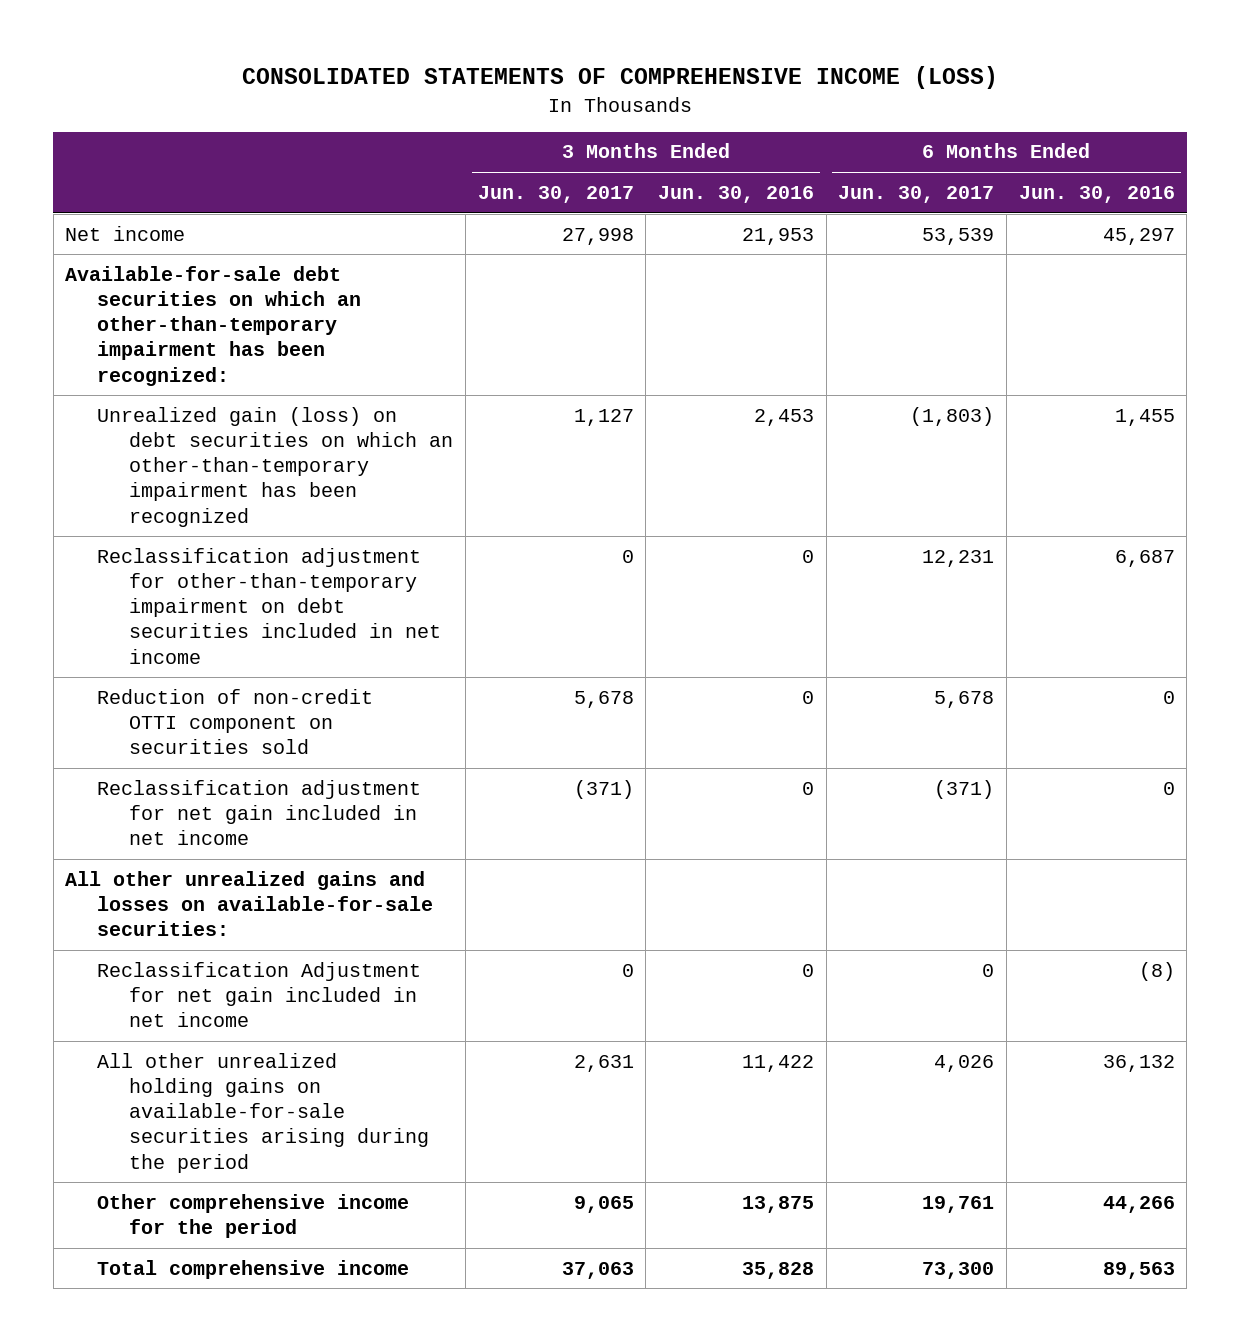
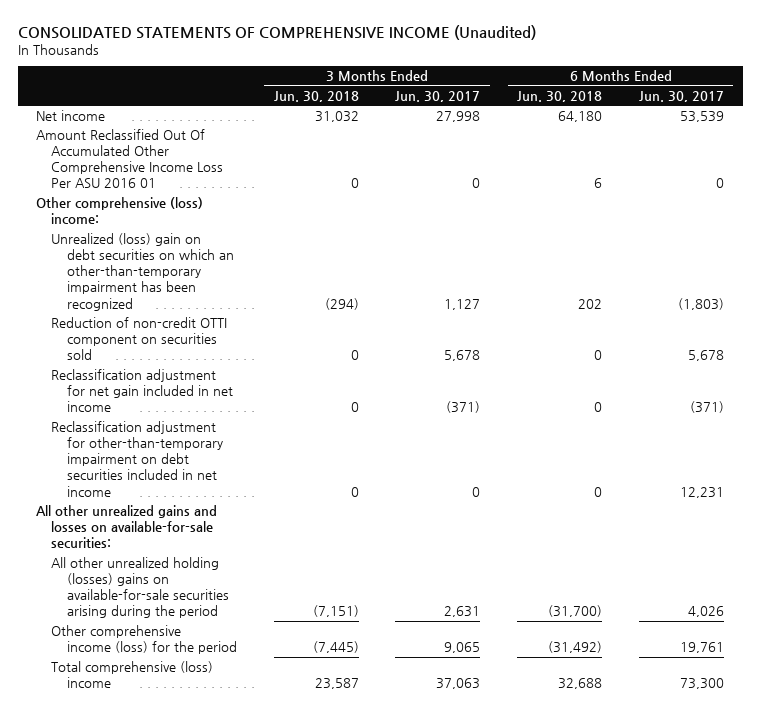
[241,66,998,90] CONSOLIDATED STATEMENTS OF COMPREHENSIVE INCOME (LOSS) -> [17,25,536,41] CONSOLIDATED STATEMENTS OF COMPREHENSIVE INCOME (Unaudited)
[657,185,814,203] Jun. 30, 2016 -> none
[1018,185,1175,203] Jun. 30, 2016 -> none
none -> [273,90,359,102] Jun. 30, 2018
none -> [517,90,603,102] Jun. 30, 2018
none -> [36,129,224,189] Amount Reclassified Out Of Accumulated Other Comprehensive Income Loss Per ASU 2016 01
[65,265,362,386] Available-for-sale debt securities on which an other-than-temporary impairment has been recognized: -> [36,197,204,225] Other comprehensive (loss) income:
[97,406,454,527] Unrealized gain (loss) on debt securities on which an other-than-temporary impairment has been recognized -> [51,233,234,311] Unrealized (loss) gain on debt securities on which an other-than-temporary impairment has been recognized
[97,547,442,664] Reclassification adjustment for other-than-temporary impairment on debt securities included in net income -> [51,421,223,497] Reclassification adjustment for other-than-temporary impairment on debt securities included in net income
[97,961,422,1028] Reclassification Adjustment for net gain included in net income -> none
[97,1052,430,1173] All other unrealized holding gains on available-for-sale securities arising during the period -> [51,557,229,619] All other unrealized holding (losses) gains on available-for-sale securities arising during the period
[97,1193,410,1239] Other comprehensive income for the period -> [51,625,237,655] Other comprehensive income (loss) for the period
[97,1259,410,1279] Total comprehensive income -> [51,661,214,689] Total comprehensive (loss) income

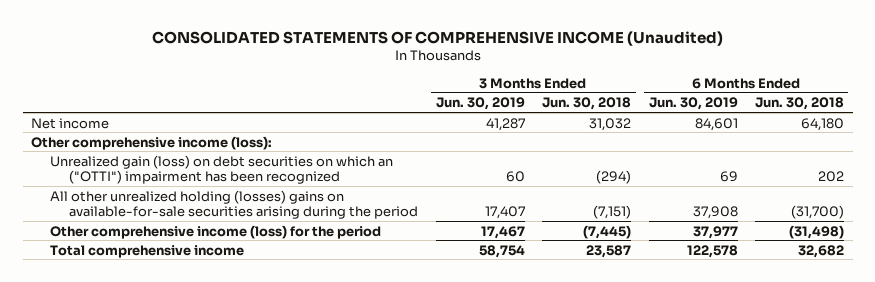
[395,90,481,102] Jun. 30, 2017 -> none
[639,90,725,102] Jun. 30, 2017 -> none
none -> [435,97,525,111] Jun. 30, 2019
none -> [648,97,738,111] Jun. 30, 2019
[36,129,224,189] Amount Reclassified Out Of Accumulated Other Comprehensive Income Loss Per ASU 2016 01 -> none
[51,317,228,361] Reduction of non-credit OTTI component on securities sold -> none
[51,369,233,413] Reclassification adjustment for net gain included in net income -> none
[51,421,223,497] Reclassification adjustment for other-than-temporary impairment on debt securities included in net income -> none
[36,505,218,549] All other unrealized gains and losses on available-for-sale securities: -> none
[36,197,204,225] Other comprehensive (loss) income: -> [31,135,273,150] Other comprehensive income (loss):
[51,233,234,311] Unrealized (loss) gain on debt securities on which an other-than-temporary impairment has been recognized -> [50,154,394,184] Unrealized gain (loss) on debt securities on which an ("OTTI") impairment has been recognized
[548,641,603,654] (31,492) -> [789,224,845,239] (31,498)
[51,661,214,689] Total comprehensive (loss) income -> [50,244,245,258] Total comprehensive income
[558,678,603,690] 32,688 -> [798,244,845,258] 32,682

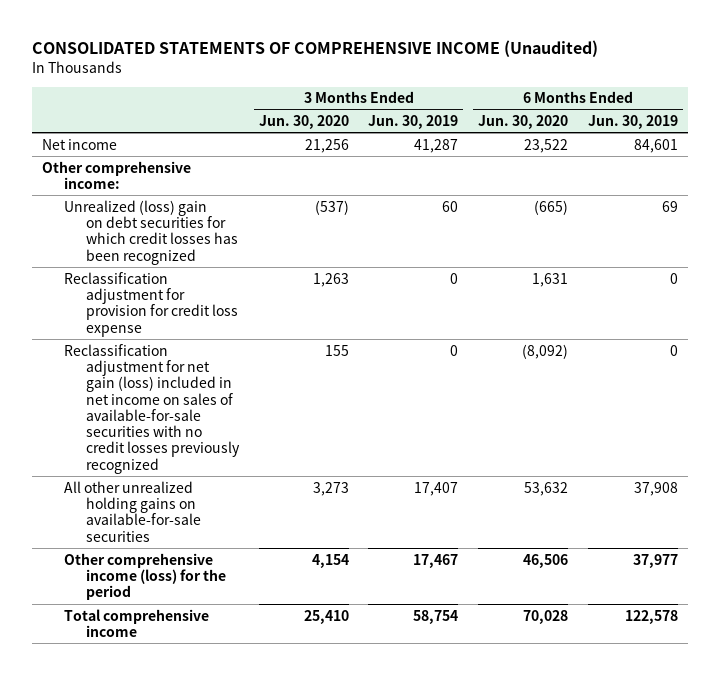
[542,97,632,111] Jun. 30, 2018 -> none
[755,97,845,111] Jun. 30, 2018 -> none
none -> [258,114,349,129] Jun. 30, 2020
none -> [478,114,569,129] Jun. 30, 2020
[31,135,273,150] Other comprehensive income (loss): -> [42,160,192,189] Other comprehensive income:
[50,154,394,184] Unrealized gain (loss) on debt securities on which an ("OTTI") impairment has been recognized -> [64,199,239,265] Unrealized (loss) gain on debt securities for which credit losses has been recognized
none -> [64,271,239,337] Reclassification adjustment for provision for credit loss expense
none -> [64,343,241,474] Reclassification adjustment for net gain (loss) included in net income on sales of available-for-sale securities with no credit losses previously recognized
[50,189,419,219] All other unrealized holding (losses) gains on available-for-sale securities arising during the period -> [64,480,202,542] All other unrealized holding gains on available-for-sale securities

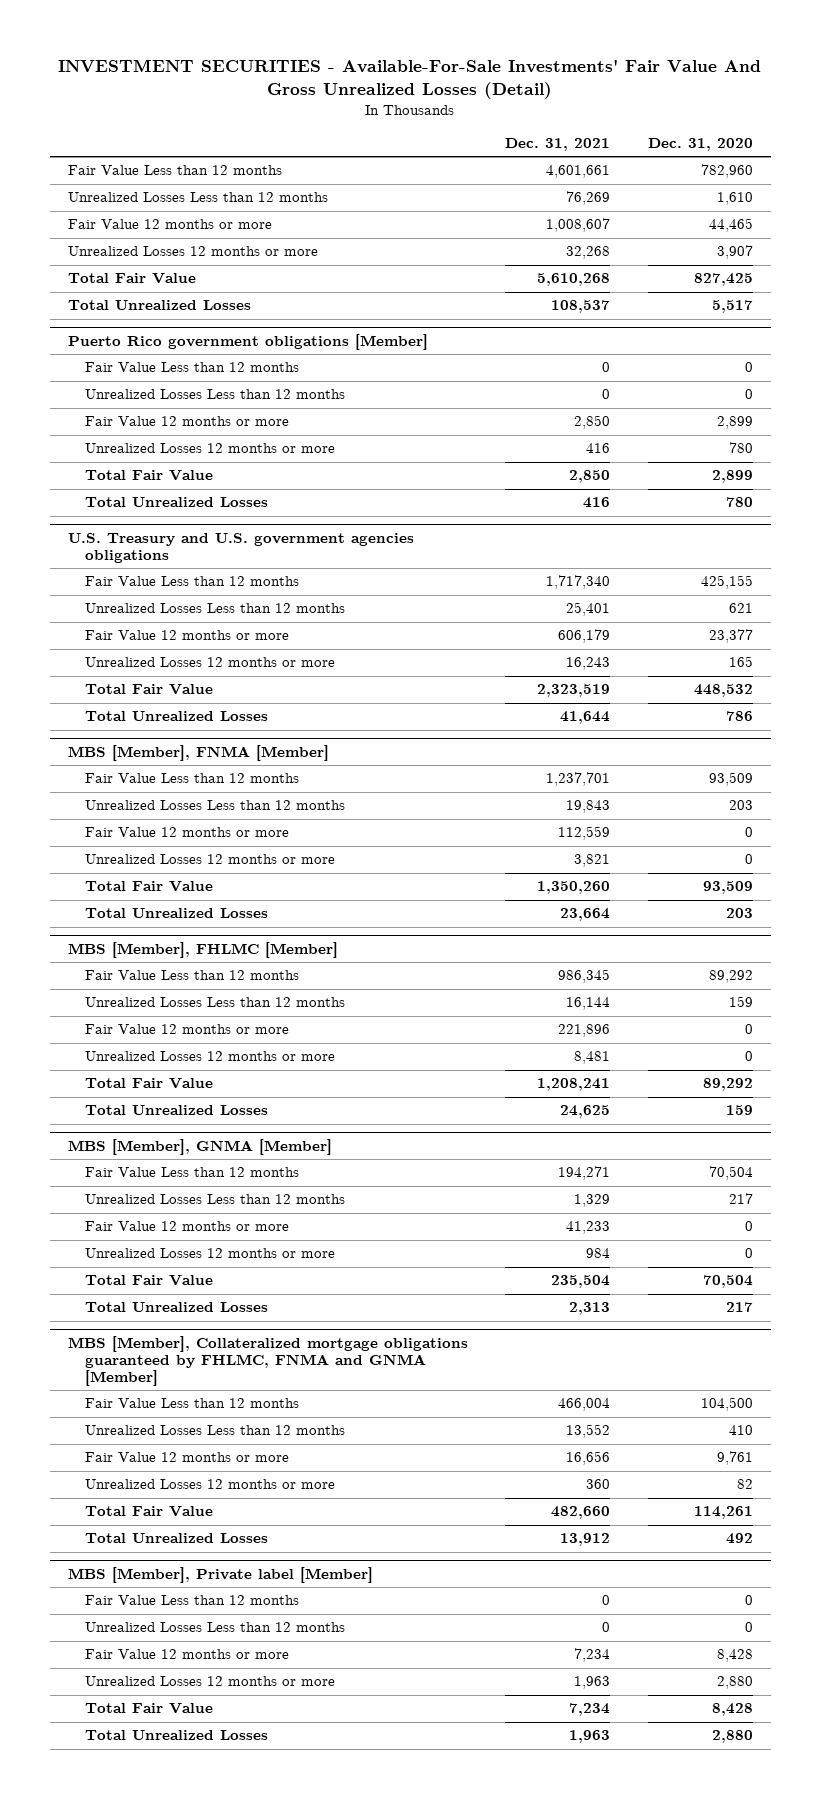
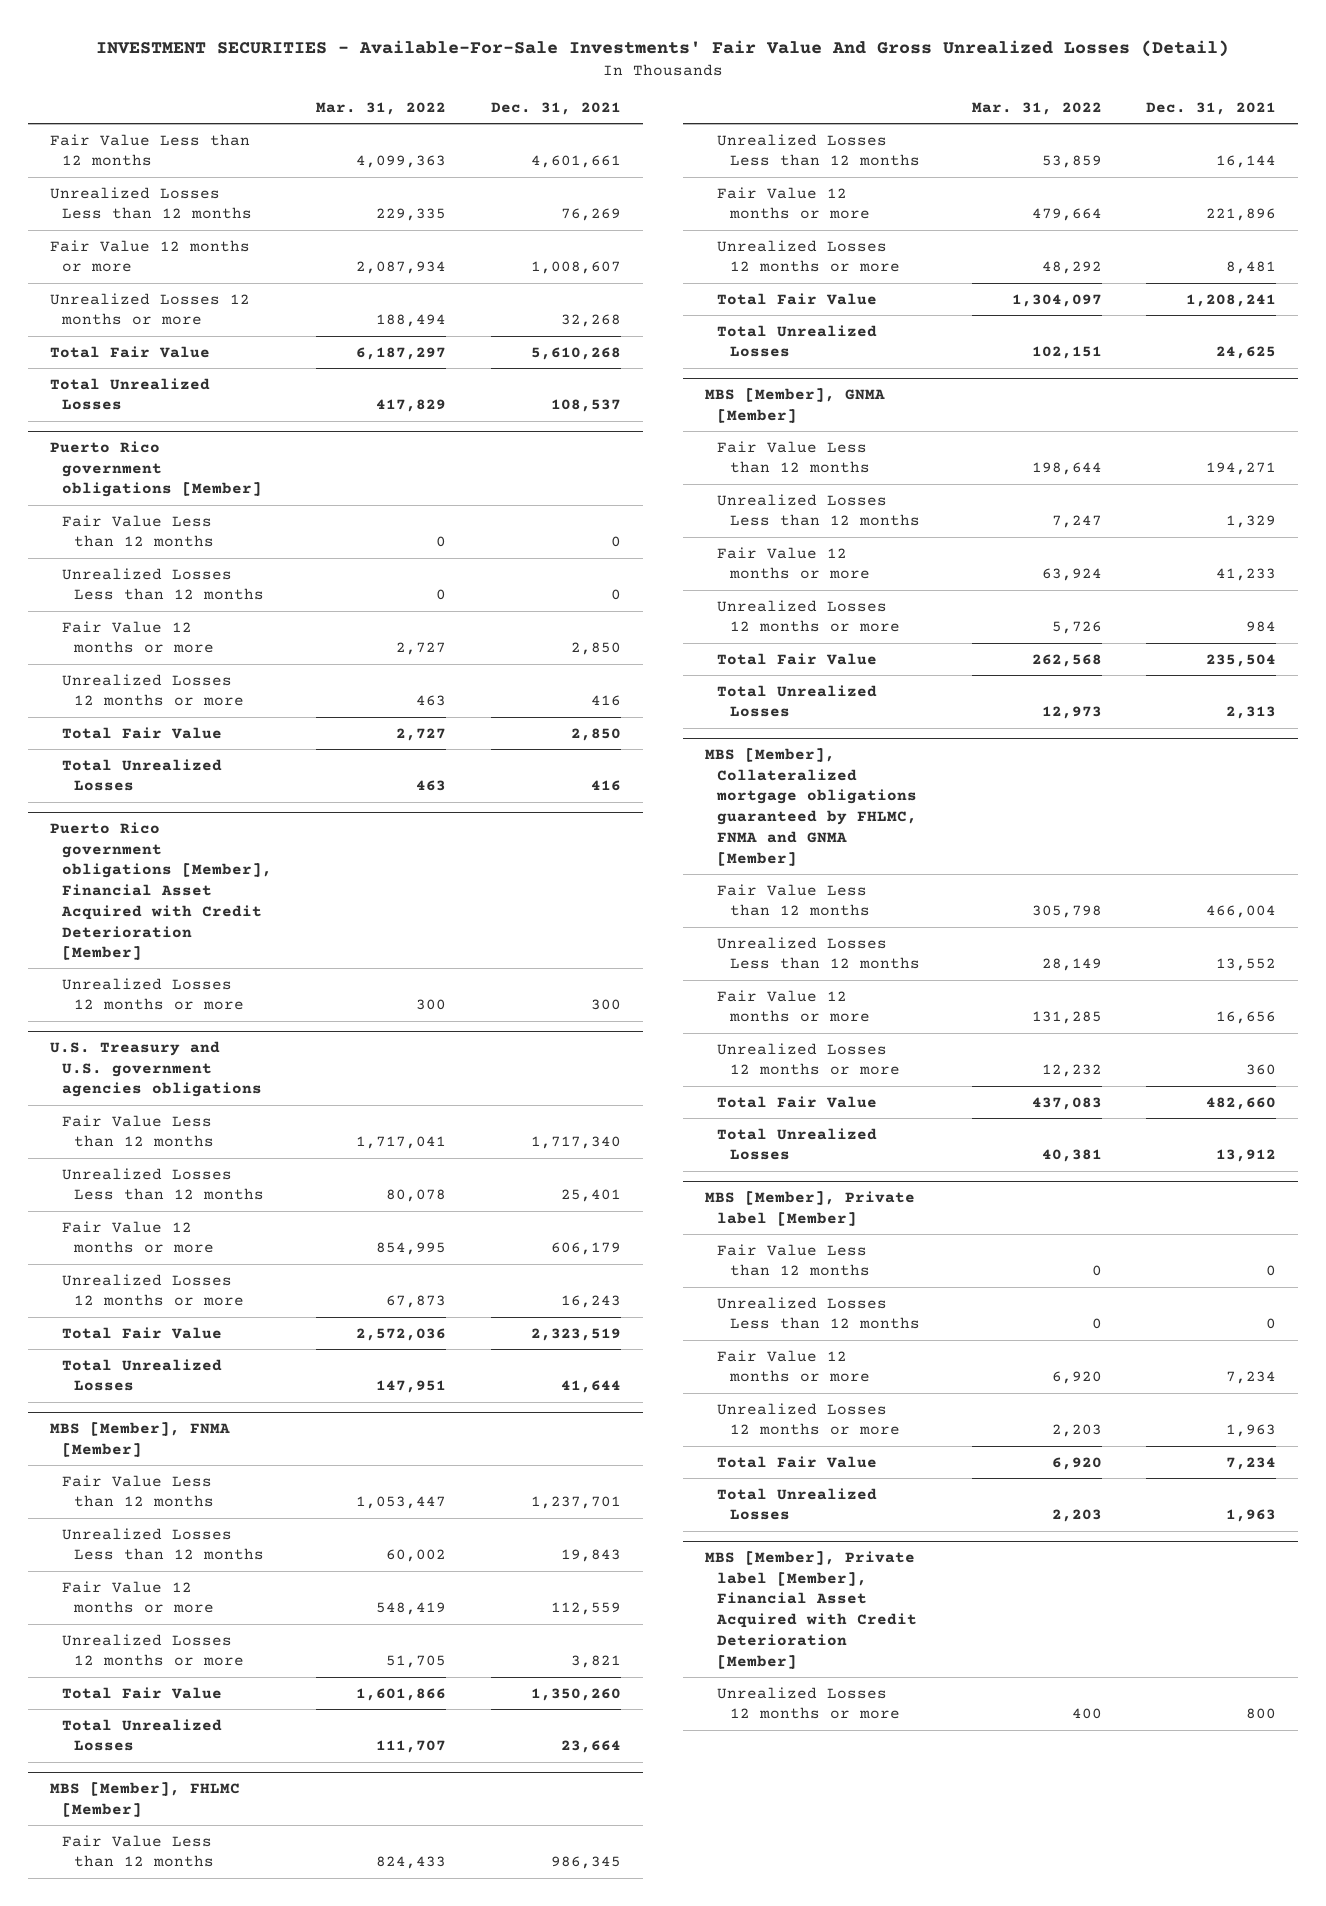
[647,137,753,151] Dec. 31, 2020 -> none
none -> [316,101,447,115] Mar. 31, 2022
none -> [49,822,273,961] Puerto Rico government obligations [Member], Financial Asset Acquired with Credit Deterioration [Member]
none -> [62,977,245,1011] Unrealized Losses 12 months or more
none -> [705,1551,918,1669] MBS [Member], Private label [Member], Financial Asset Acquired with Credit Deterioration [Member]
none -> [717,1686,900,1720] Unrealized Losses 12 months or more

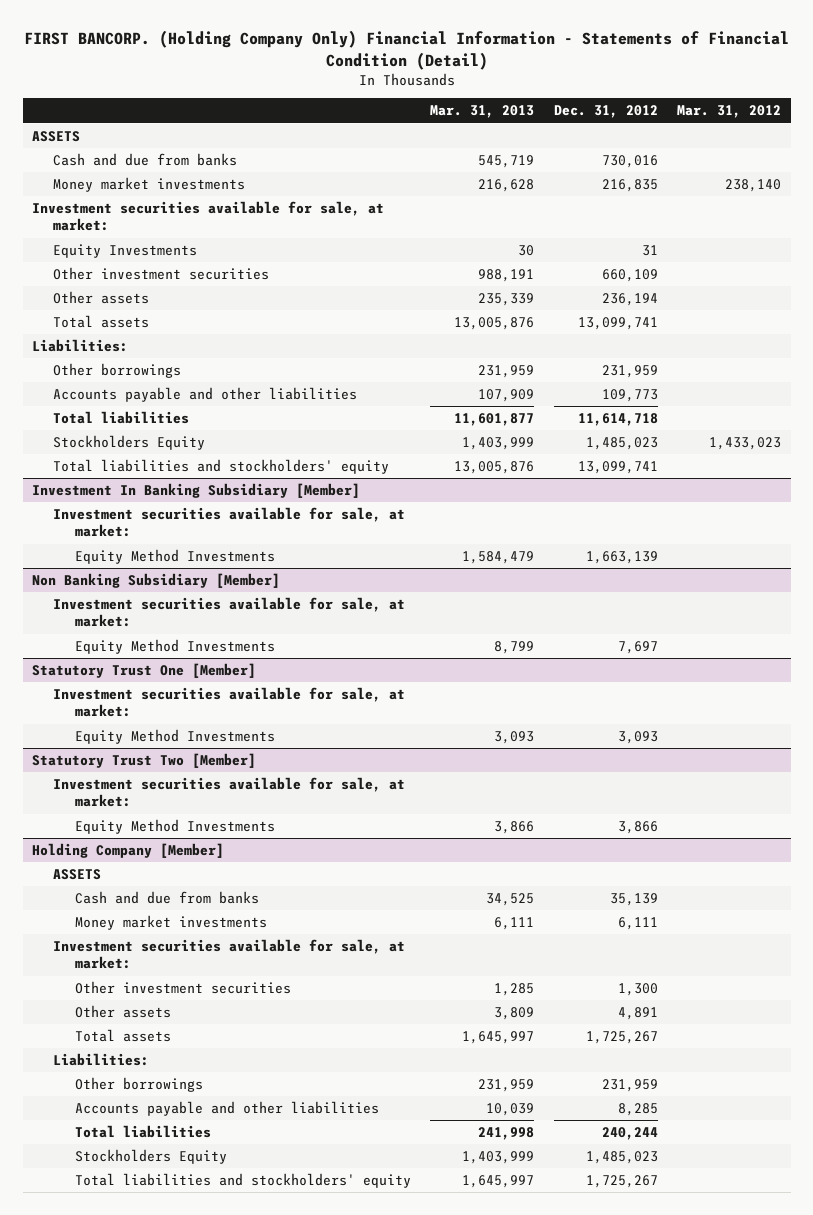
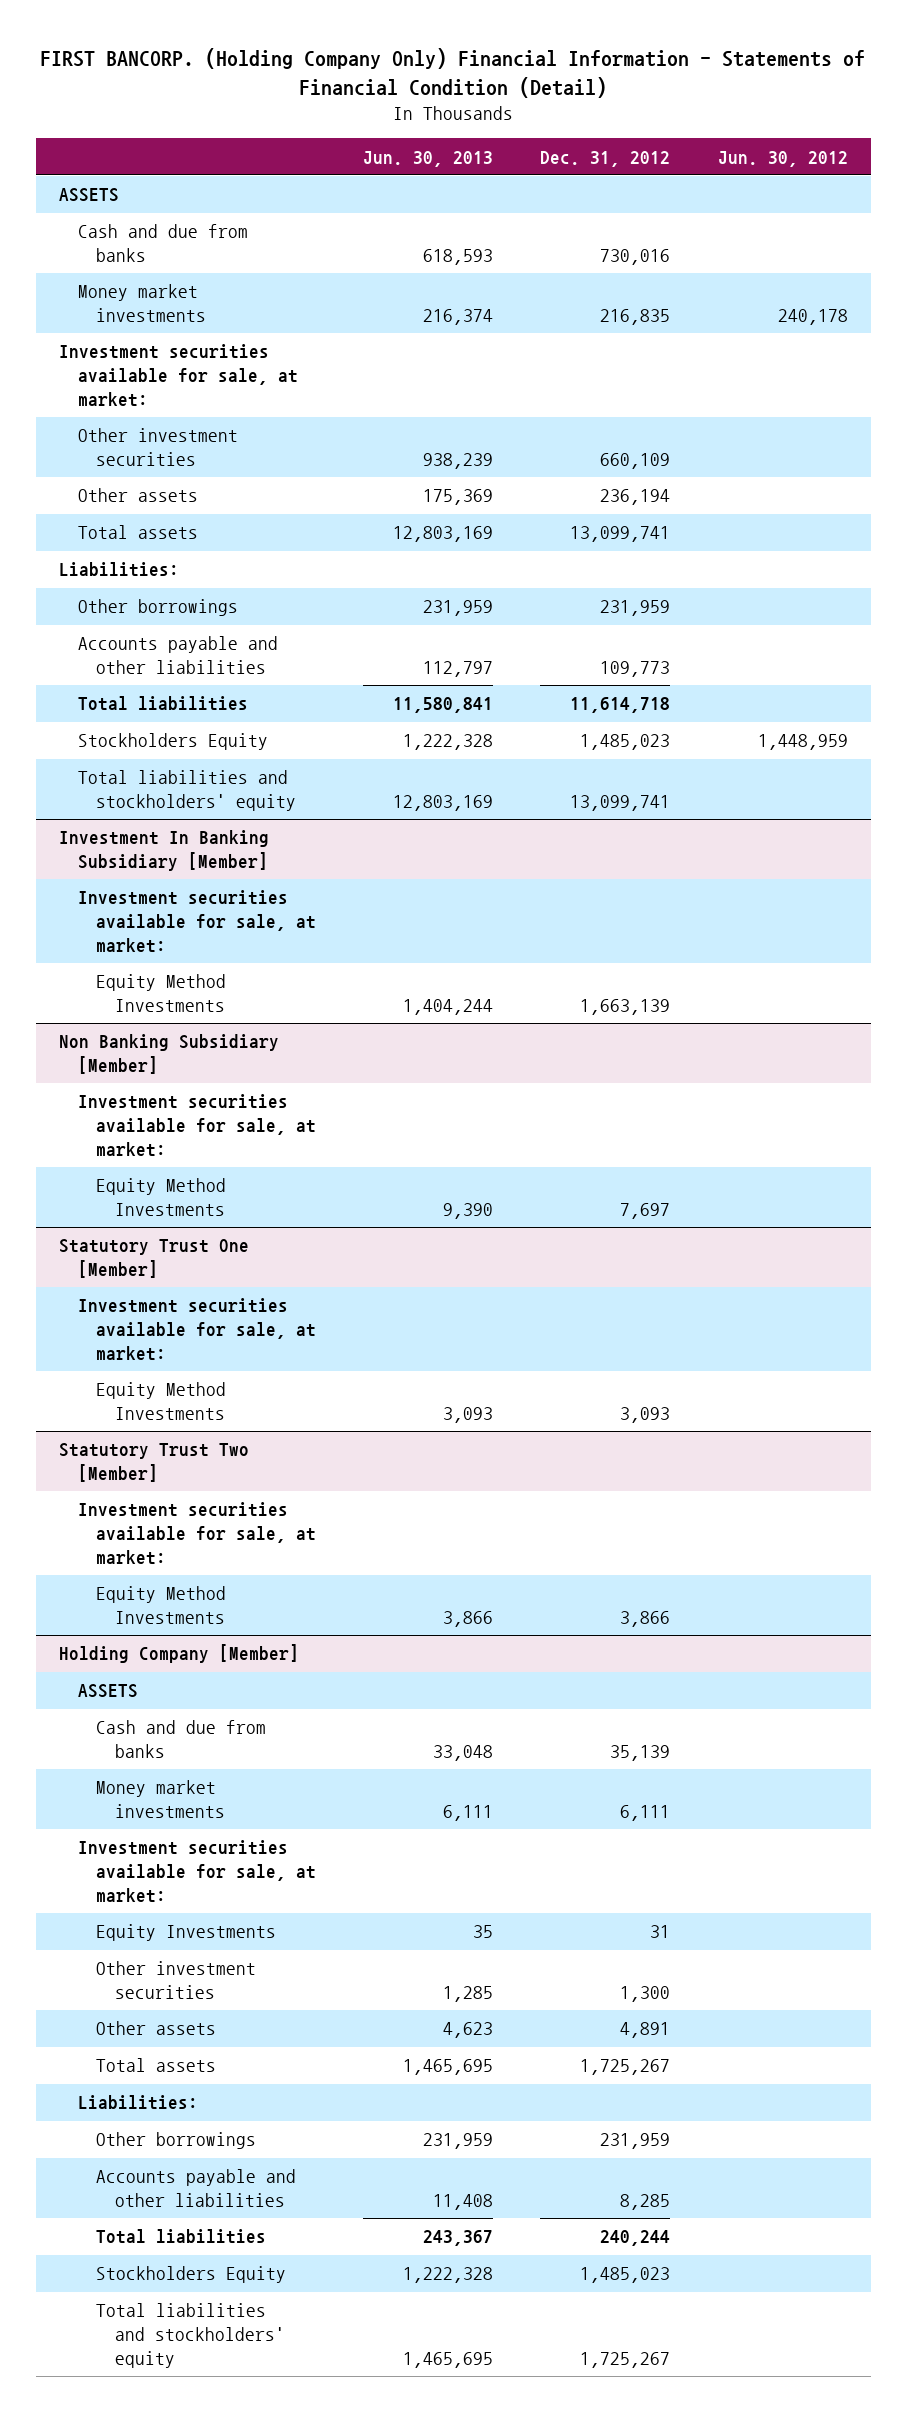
[430,105,535,119] Mar. 31, 2013 -> none
[677,105,782,119] Mar. 31, 2012 -> none
none -> [363,150,494,167] Jun. 30, 2013
none -> [717,150,848,167] Jun. 30, 2012
[53,244,198,259] Equity Investments -> none
none -> [96,1924,277,1942] Equity Investments

